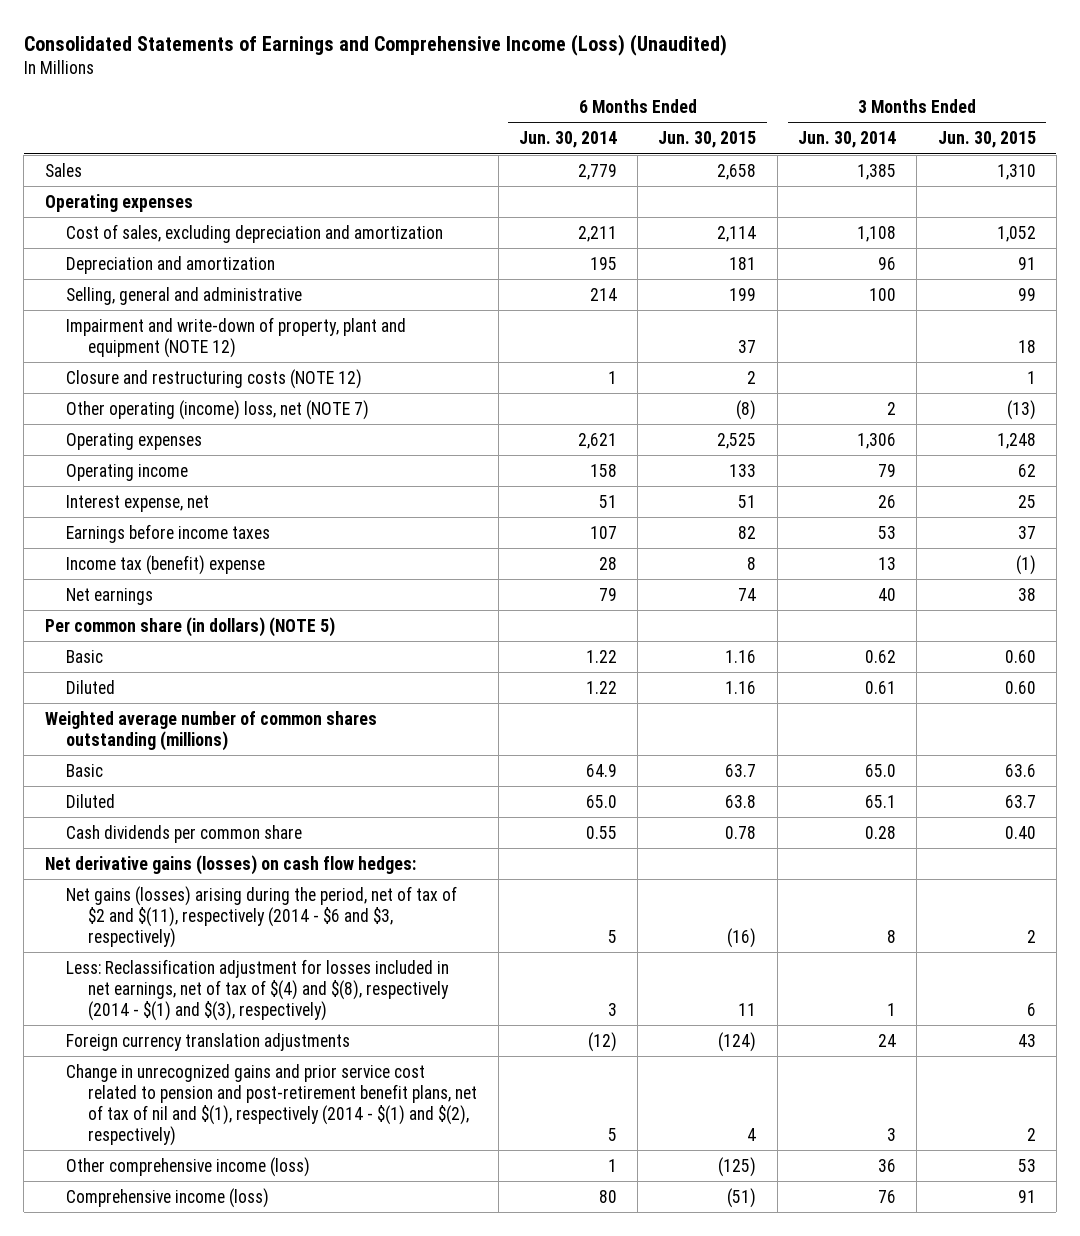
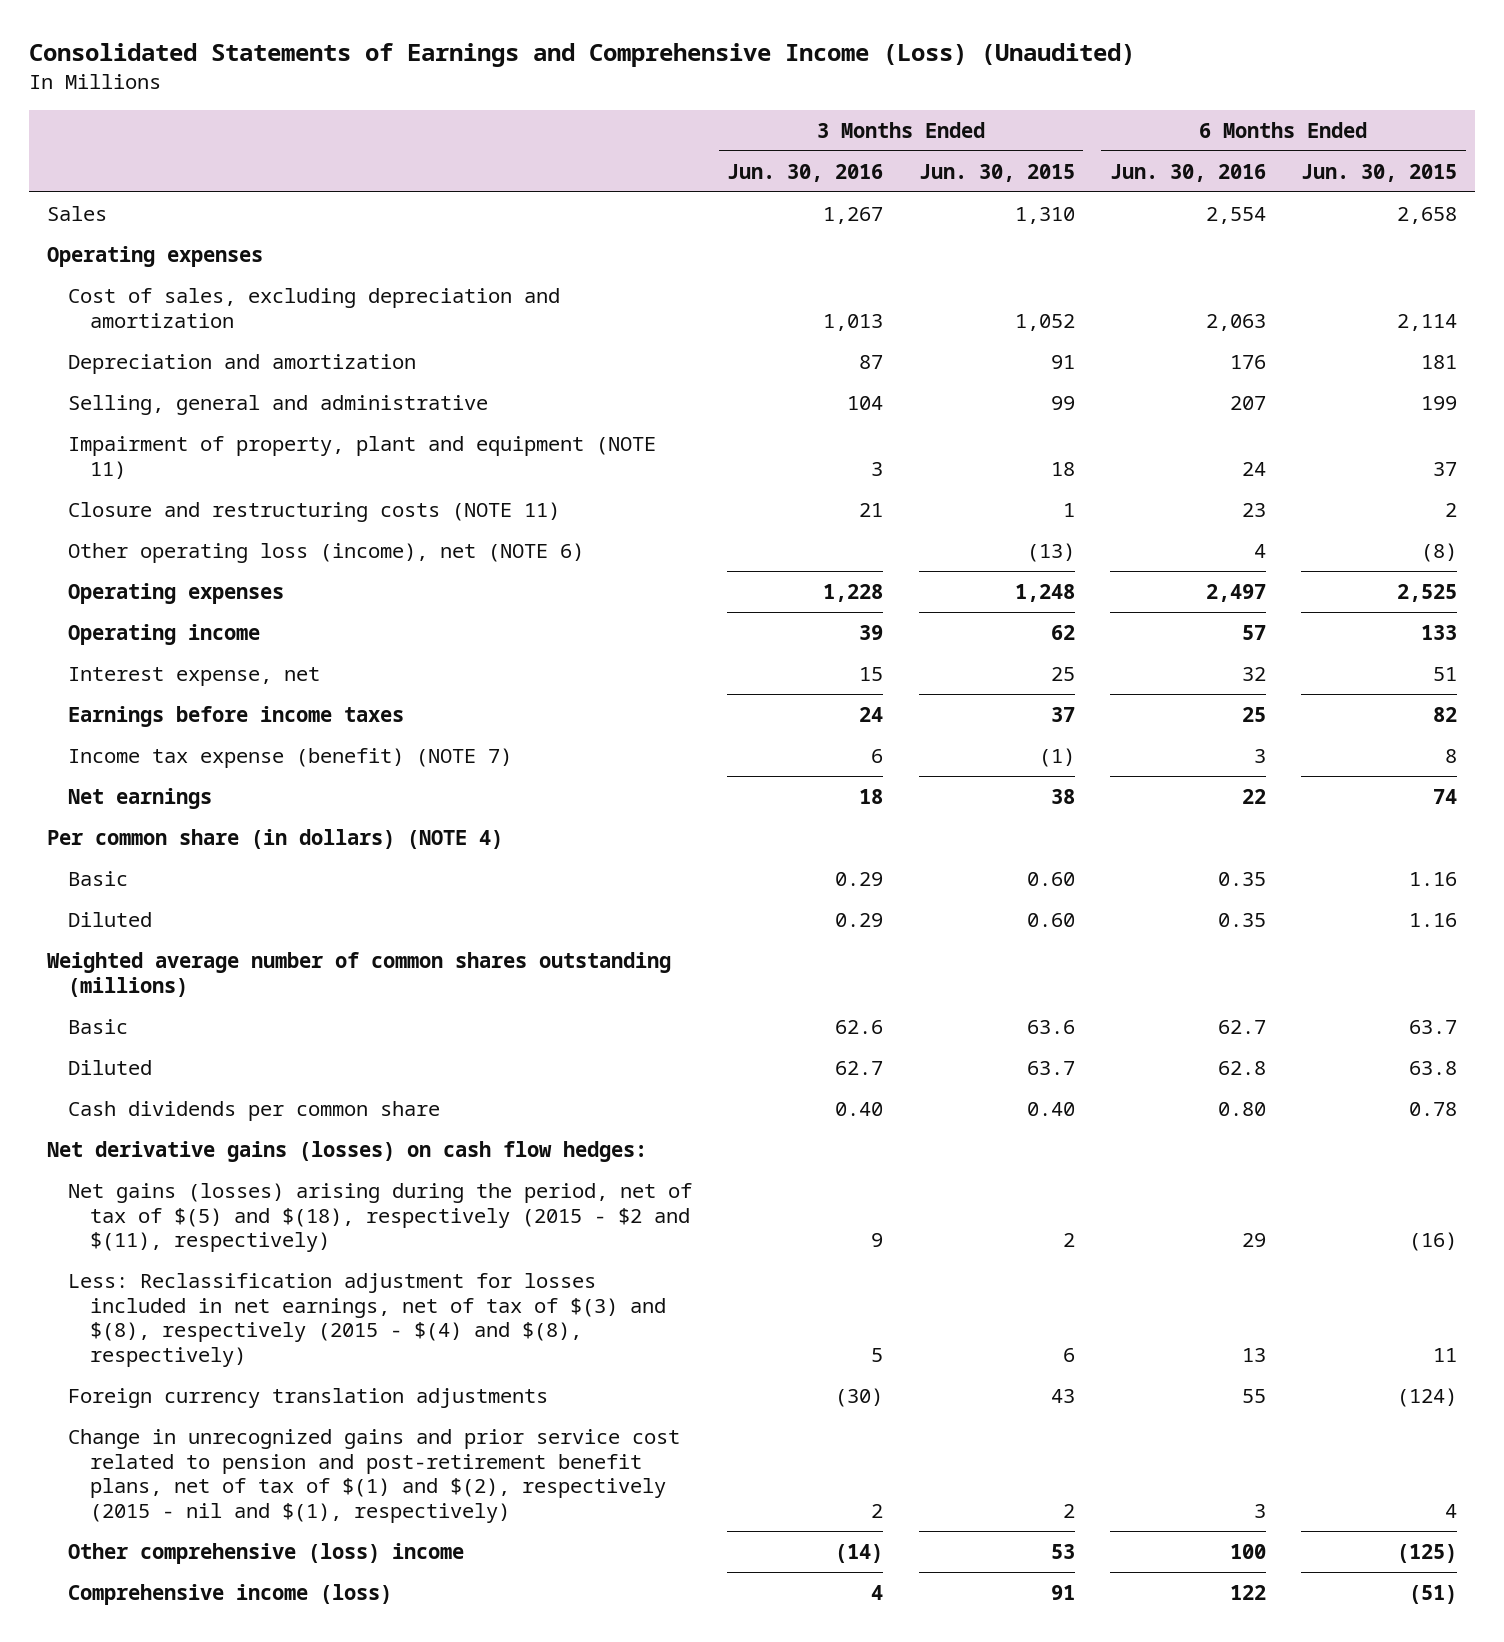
[518,131,617,149] Jun. 30, 2014 -> none
[797,131,896,149] Jun. 30, 2014 -> none
none -> [727,163,884,182] Jun. 30, 2016
none -> [1109,163,1266,182] Jun. 30, 2016
[66,316,407,358] Impairment and write-down of property, plant and equipment (NOTE 12) -> [68,435,657,479] Impairment of property, plant and equipment (NOTE 11)
[66,368,363,389] Closure and restructuring costs (NOTE 12) -> [68,501,561,522] Closure and restructuring costs (NOTE 11)
[66,399,370,420] Other operating (income) loss, net (NOTE 7) -> [68,542,585,563] Other operating loss (income), net (NOTE 6)
[66,554,266,575] Income tax (benefit) expense -> [68,747,513,768] Income tax expense (benefit) (NOTE 7)
[44,616,335,637] Per common share (in dollars) (NOTE 5) -> [46,828,503,849] Per common share (in dollars) (NOTE 4)
[66,885,458,948] Net gains (losses) arising during the period, net of tax of $2 and $(11), respectively (2014 - $6 and $3, respectively) -> [68,1182,693,1253] Net gains (losses) arising during the period, net of tax of $(5) and $(18), respectively (2015 - $2 and $(11), respectively)
[66,958,450,1021] Less: Reclassification adjustment for losses included in net earnings, net of tax of $(4) and $(8), respectively (2014 - $(1) and $(3), respectively) -> [68,1272,666,1367] Less: Reclassification adjustment for losses included in net earnings, net of tax of $(3) and $(8), respectively (2015 - $(4) and $(8), respectively)
[66,1063,478,1146] Change in unrecognized gains and prior service cost related to pension and post-retirement benefit plans, net of tax of nil and $(1), respectively (2014 - $(1) and $(2), respectively) -> [68,1428,681,1523] Change in unrecognized gains and prior service cost related to pension and post-retirement benefit plans, net of tax of $(1) and $(2), respectively (2015 - nil and $(1), respectively)
[66,1156,311,1177] Other comprehensive income (loss) -> [68,1542,465,1564] Other comprehensive (loss) income

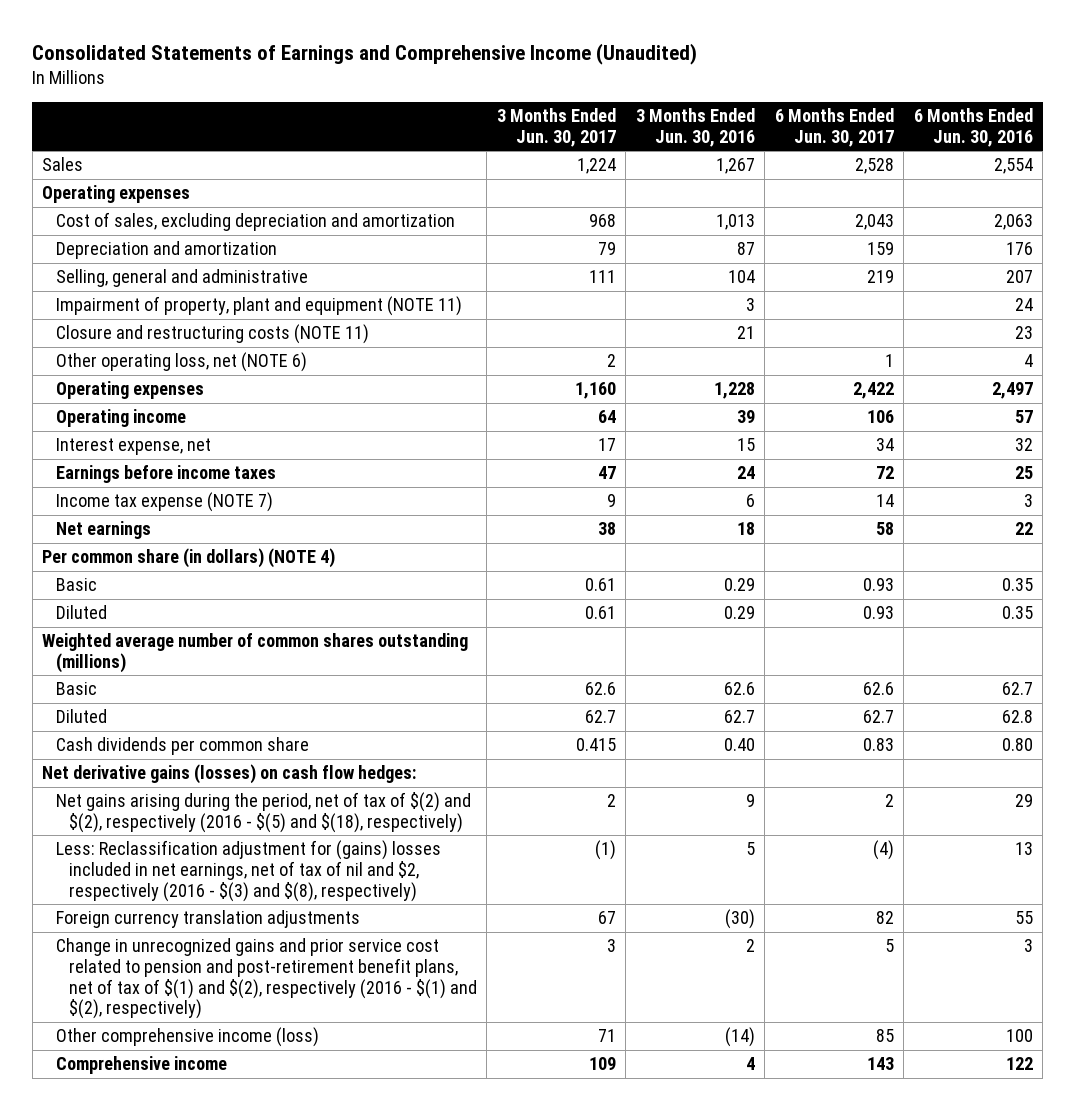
[28,43,1135,68] Consolidated Statements of Earnings and Comprehensive Income (Loss) (Unaudited) -> [32,42,698,65] Consolidated Statements of Earnings and Comprehensive Income (Unaudited)
[918,163,1075,182] Jun. 30, 2015 -> none
[1301,163,1458,182] Jun. 30, 2015 -> none
none -> [496,108,616,147] 3 Months Ended Jun. 30, 2017
none -> [774,108,894,147] 6 Months Ended Jun. 30, 2017
[68,542,585,563] Other operating loss (income), net (NOTE 6) -> [55,352,307,373] Other operating loss, net (NOTE 6)
[68,747,513,768] Income tax expense (benefit) (NOTE 7) -> [55,492,273,513] Income tax expense (NOTE 7)
[68,1182,693,1253] Net gains (losses) arising during the period, net of tax of $(5) and $(18), respectively (2015 - $2 and $(11), respectively) -> [55,792,471,833] Net gains arising during the period, net of tax of $(2) and $(2), respectively (2016 - $(5) and $(18), respectively)
[68,1272,666,1367] Less: Reclassification adjustment for losses included in net earnings, net of tax of $(3) and $(8), respectively (2015 - $(4) and $(8), respectively) -> [55,840,441,902] Less: Reclassification adjustment for (gains) losses included in net earnings, net of tax of nil and $2, respectively (2016 - $(3) and $(8), respectively)
[68,1428,681,1523] Change in unrecognized gains and prior service cost related to pension and post-retirement benefit plans, net of tax of $(1) and $(2), respectively (2015 - nil and $(1), respectively) -> [55,938,477,1020] Change in unrecognized gains and prior service cost related to pension and post-retirement benefit plans, net of tax of $(1) and $(2), respectively (2016 - $(1) and $(2), respectively)
[68,1542,465,1564] Other comprehensive (loss) income -> [55,1027,319,1048] Other comprehensive income (loss)
[68,1583,393,1605] Comprehensive income (loss) -> [55,1056,227,1075] Comprehensive income

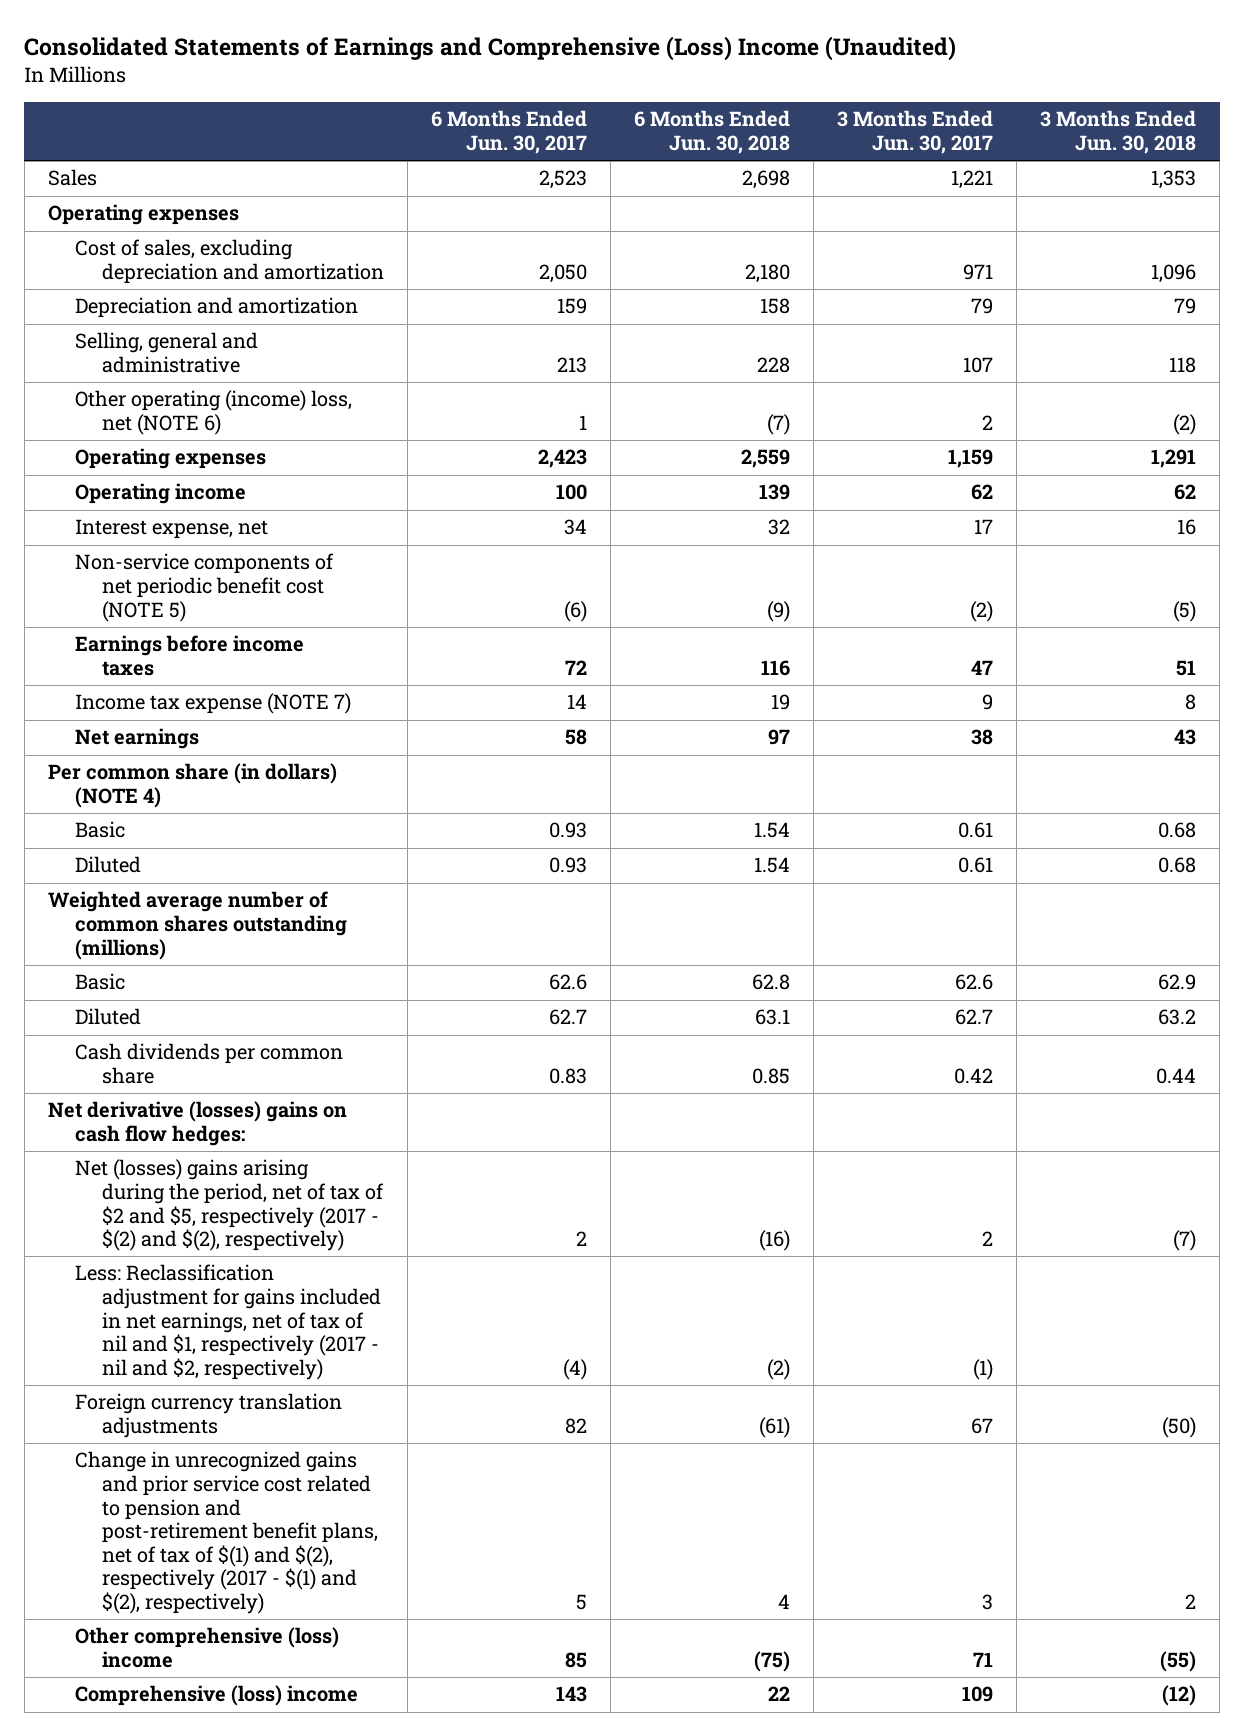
[32,42,698,65] Consolidated Statements of Earnings and Comprehensive Income (Unaudited) -> [24,36,957,62] Consolidated Statements of Earnings and Comprehensive (Loss) Income (Unaudited)
[635,108,755,147] 3 Months Ended Jun. 30, 2016 -> none
[913,108,1033,147] 6 Months Ended Jun. 30, 2016 -> none
none -> [634,110,791,155] 6 Months Ended Jun. 30, 2018
none -> [1040,110,1197,155] 3 Months Ended Jun. 30, 2018
[576,158,616,175] 1,224 -> [951,170,994,190] 1,221
[854,158,894,175] 2,528 -> [538,170,587,190] 2,523
[588,214,616,228] 968 -> [963,264,994,281] 971
[854,214,894,231] 2,043 -> [538,264,587,284] 2,050
[55,296,462,317] Impairment of property, plant and equipment (NOTE 11) -> none
[55,324,369,345] Closure and restructuring costs (NOTE 11) -> none
[588,270,616,284] 111 -> [963,357,994,374] 107
[866,270,894,284] 219 -> [556,357,587,374] 213
[55,352,307,373] Other operating loss, net (NOTE 6) -> [74,390,352,436] Other operating (income) loss, net (NOTE 6)
[574,382,616,400] 1,160 -> [948,449,994,469] 1,159
[852,382,894,400] 2,422 -> [537,449,587,469] 2,423
[597,410,616,424] 64 -> [971,484,994,501] 62
[866,410,894,424] 106 -> [555,484,587,501] 100
none -> [74,553,334,622] Non-service components of net periodic benefit cost (NOTE 5)
[575,738,616,752] 0.415 -> [954,1068,994,1085] 0.42
[42,764,417,785] Net derivative gains (losses) on cash flow hedges: -> [47,1101,347,1147] Net derivative (losses) gains on cash flow hedges:
[55,792,471,833] Net gains arising during the period, net of tax of $(2) and $(2), respectively (2016 - $(5) and $(18), respectively) -> [74,1159,384,1252] Net (losses) gains arising during the period, net of tax of $2 and $5, respectively (2017 - $(2) and $(2), respectively)
[55,840,441,902] Less: Reclassification adjustment for (gains) losses included in net earnings, net of tax of nil and $2, respectively (2016 - $(3) and $(8), respectively) -> [74,1264,381,1380] Less: Reclassification adjustment for gains included in net earnings, net of tax of nil and $1, respectively (2017 - nil and $2, respectively)
[55,938,477,1020] Change in unrecognized gains and prior service cost related to pension and post-retirement benefit plans, net of tax of $(1) and $(2), respectively (2016 - $(1) and $(2), respectively) -> [74,1451,378,1615] Change in unrecognized gains and prior service cost related to pension and post-retirement benefit plans, net of tax of $(1) and $(2), respectively (2017 - $(1) and $(2), respectively)
[55,1027,319,1048] Other comprehensive income (loss) -> [74,1627,339,1669] Other comprehensive (loss) income
[55,1056,227,1075] Comprehensive income -> [74,1685,358,1707] Comprehensive (loss) income

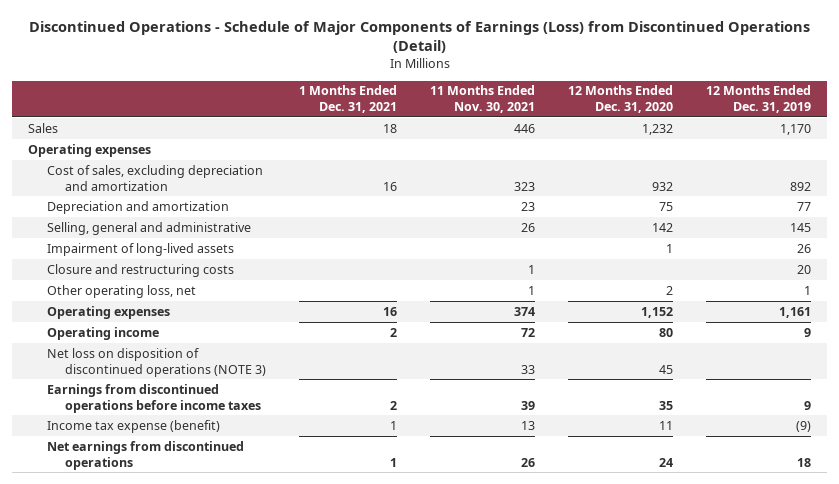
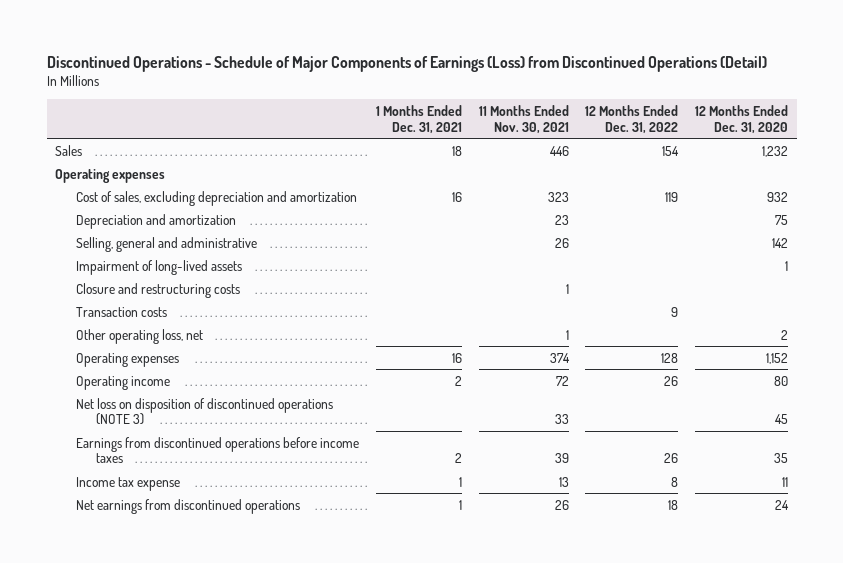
[705,85,811,114] 12 Months Ended Dec. 31, 2019 -> none
none -> [585,104,679,134] 12 Months Ended Dec. 31, 2022
none -> [75,306,167,317] Transaction costs
[46,419,220,433] Income tax expense (benefit) -> [75,476,180,491] Income tax expense

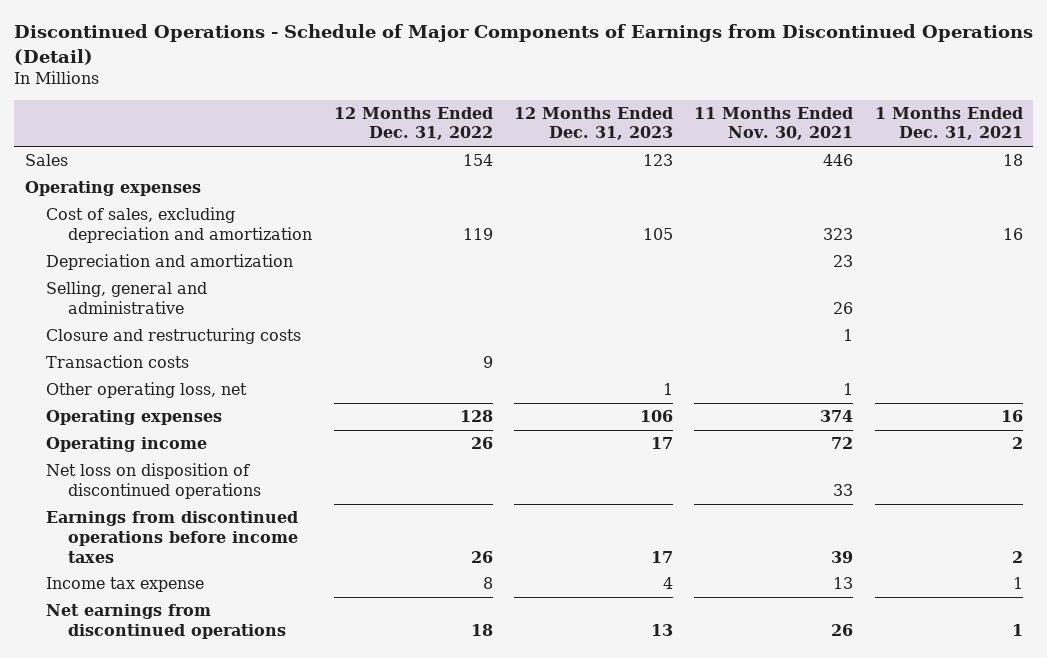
[46,55,767,72] Discontinued Operations - Schedule of Major Components of Earnings (Loss) from Discontinued Operations (Detail) -> [13,24,1033,65] Discontinued Operations - Schedule of Major Components of Earnings from Discontinued Operations (Detail)
[695,104,789,134] 12 Months Ended Dec. 31, 2020 -> none
none -> [513,106,673,141] 12 Months Ended Dec. 31, 2023
[75,259,242,275] Impairment of long-lived assets -> none
[75,397,333,426] Net loss on disposition of discontinued operations (NOTE 3) -> [46,463,262,499] Net loss on disposition of discontinued operations

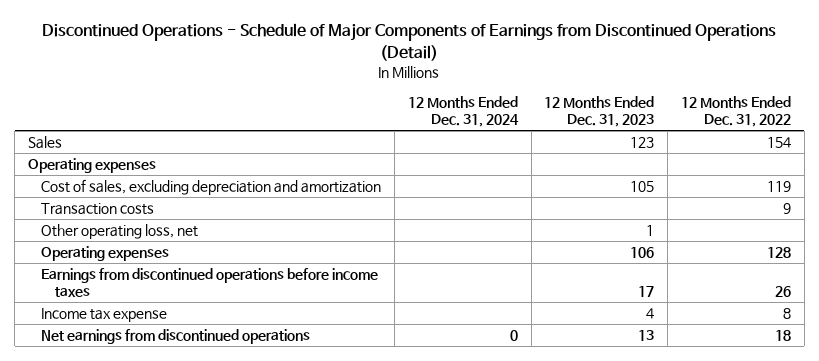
[694,106,854,141] 11 Months Ended Nov. 30, 2021 -> none
[874,106,1023,141] 1 Months Ended Dec. 31, 2021 -> none
none -> [407,95,519,128] 12 Months Ended Dec. 31, 2024
[46,254,294,271] Depreciation and amortization -> none
[46,281,208,314] Selling, general and administrative -> none
[46,328,302,345] Closure and restructuring costs -> none
[46,437,208,453] Operating income -> none
[46,463,262,499] Net loss on disposition of discontinued operations -> none

